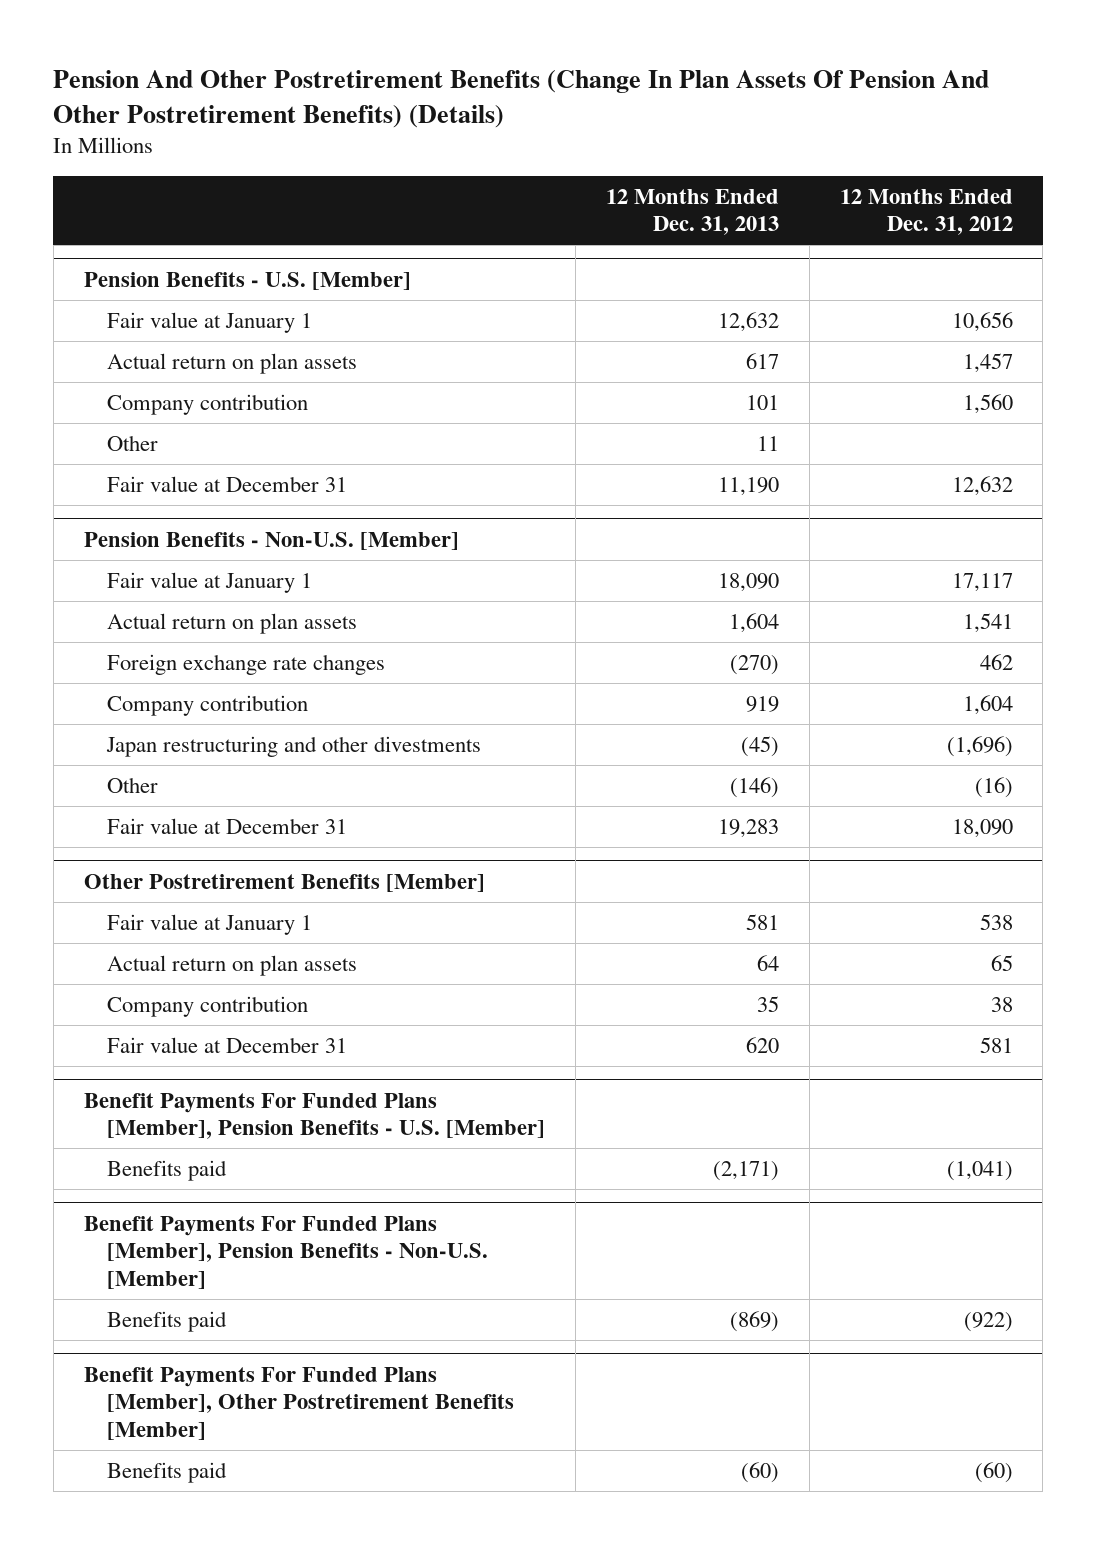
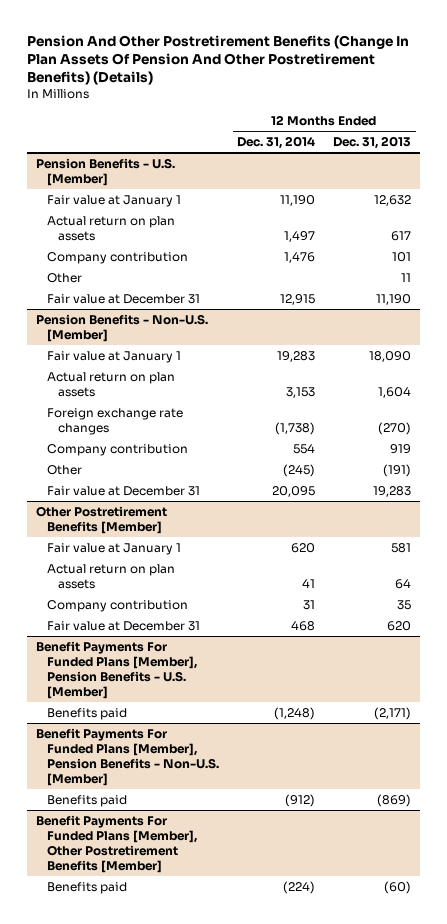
[839,188,1013,236] 12 Months Ended Dec. 31, 2012 -> none
none -> [237,135,316,149] Dec. 31, 2014
[106,735,482,757] Japan restructuring and other divestments -> none
[730,776,780,798] (146) -> [383,463,412,477] (191)

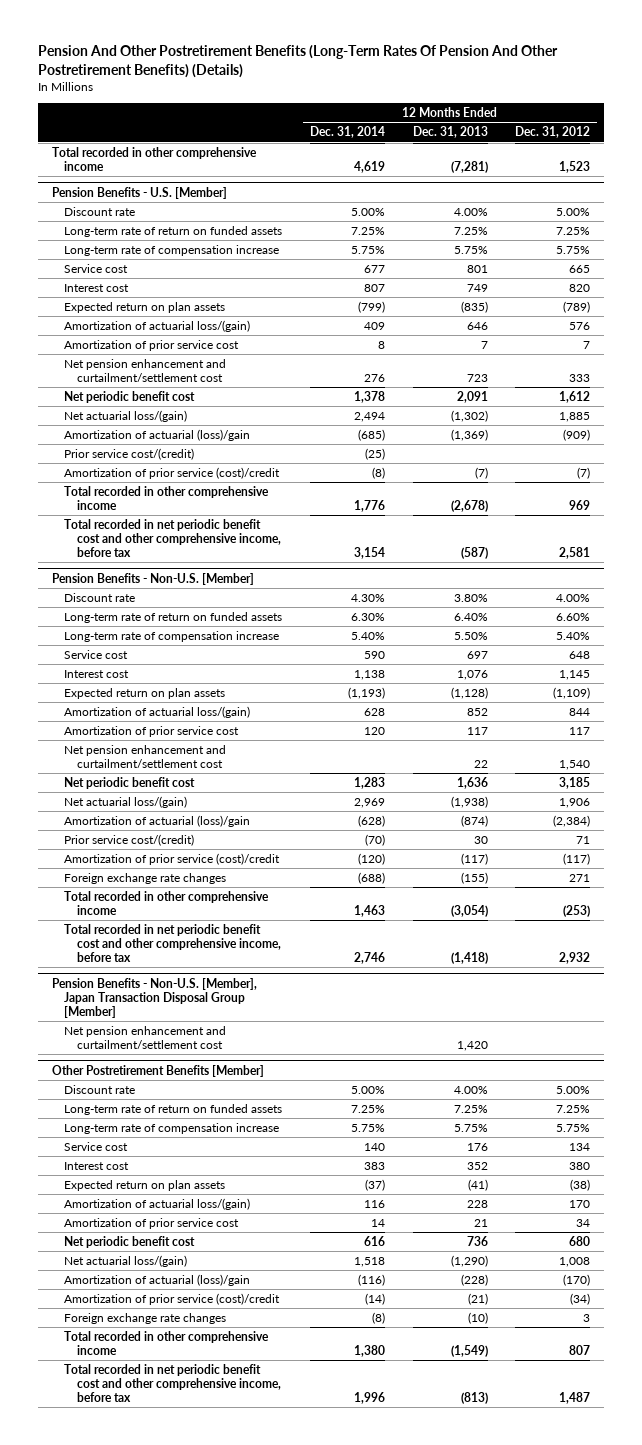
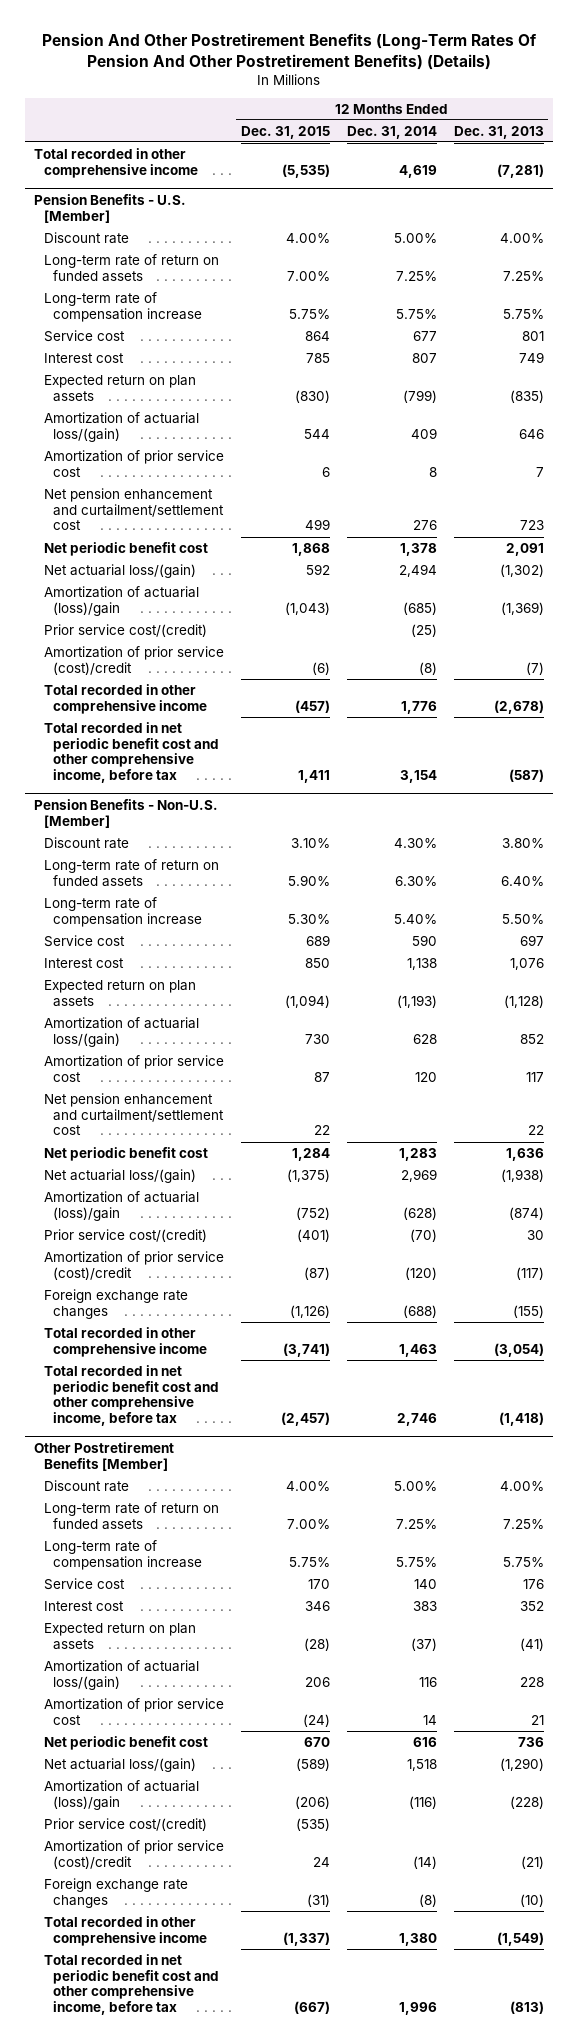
[515,126,591,139] Dec. 31, 2012 -> none
none -> [240,125,330,139] Dec. 31, 2015
[51,977,257,1018] Pension Benefits - Non-U.S. [Member], Japan Transaction Disposal Group [Member] -> none
[64,1025,227,1049] Net pension enhancement and curtailment/settlement cost -> none
none -> [43,1817,207,1831] Prior service cost/(credit)

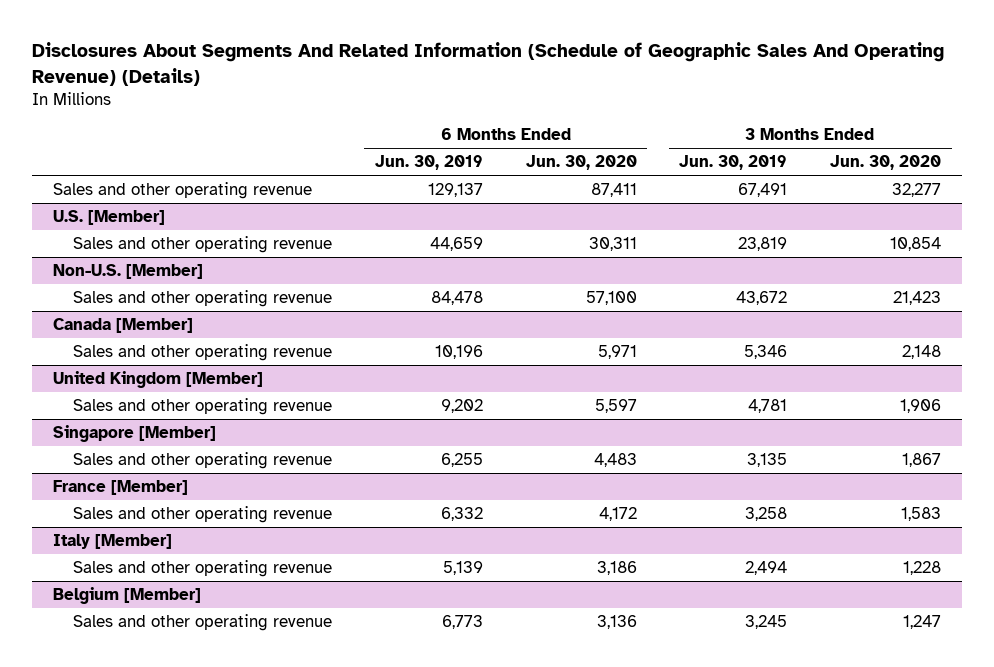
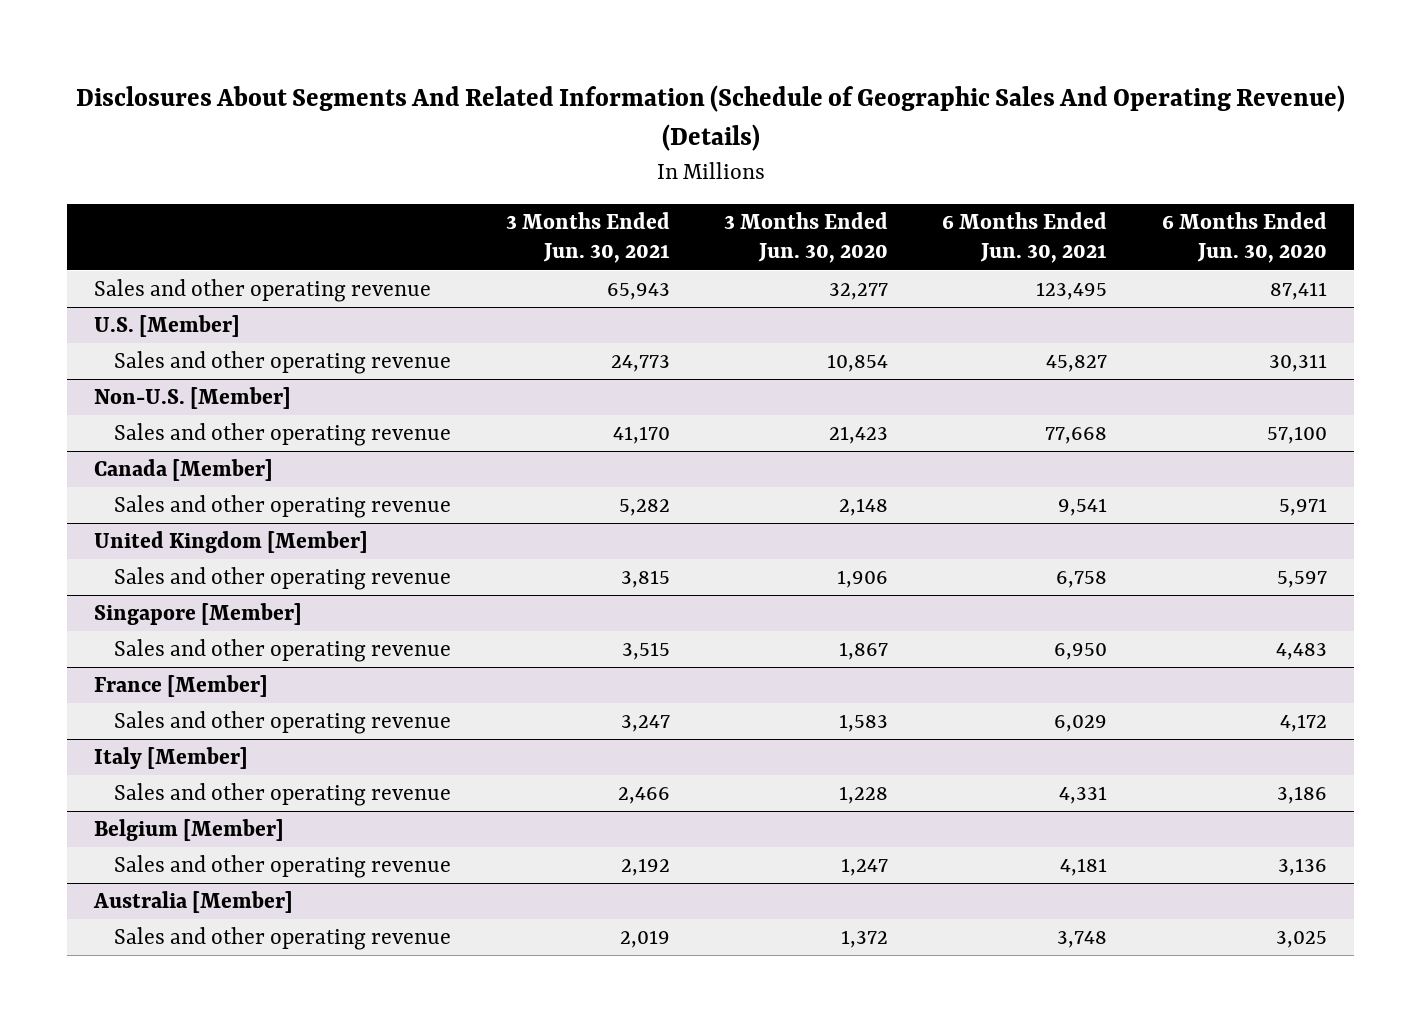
[374,155,483,171] Jun. 30, 2019 -> none
[679,155,788,171] Jun. 30, 2019 -> none
none -> [505,212,670,264] 3 Months Ended Jun. 30, 2021
none -> [942,212,1108,264] 6 Months Ended Jun. 30, 2021
none -> [93,891,294,914] Australia [Member]
none -> [114,927,452,951] Sales and other operating revenue

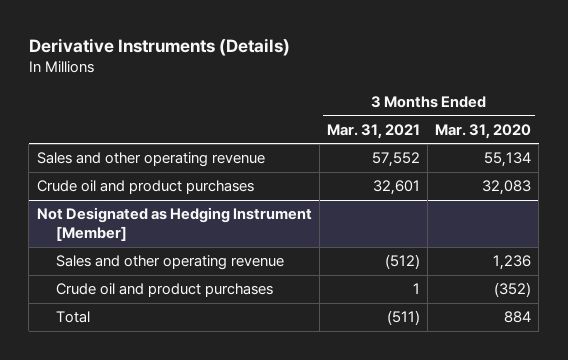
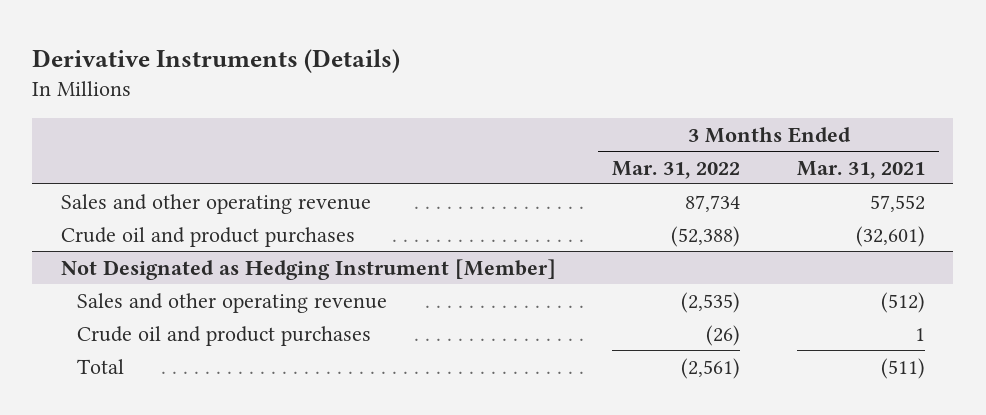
[435,123,532,139] Mar. 31, 2020 -> none
none -> [612,160,741,179] Mar. 31, 2022
[372,180,420,196] 32,601 -> [855,225,925,247] (32,601)

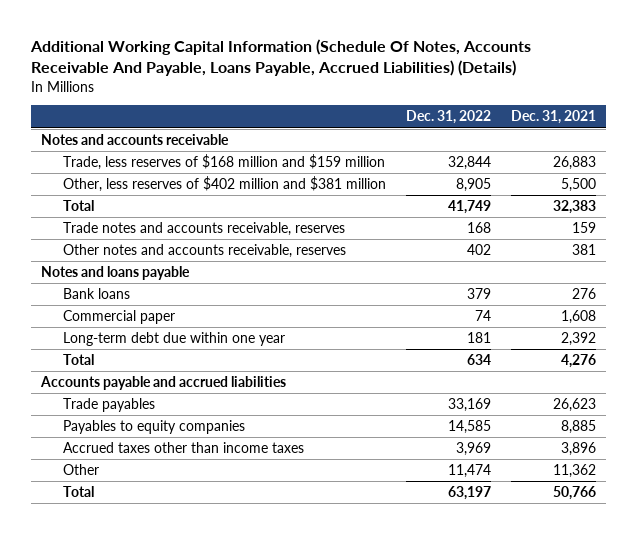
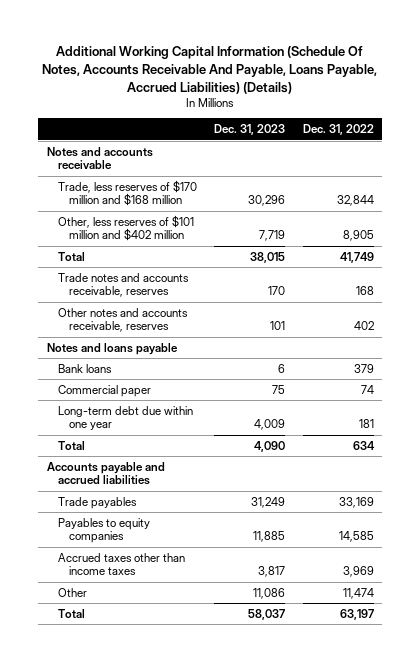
[510,110,596,125] Dec. 31, 2021 -> none
none -> [214,124,286,136] Dec. 31, 2023
[62,154,385,171] Trade, less reserves of $168 million and $159 million -> [58,179,198,207] Trade, less reserves of $170 million and $168 million
[62,176,386,193] Other, less reserves of $402 million and $381 million -> [58,214,195,242] Other, less reserves of $101 million and $402 million

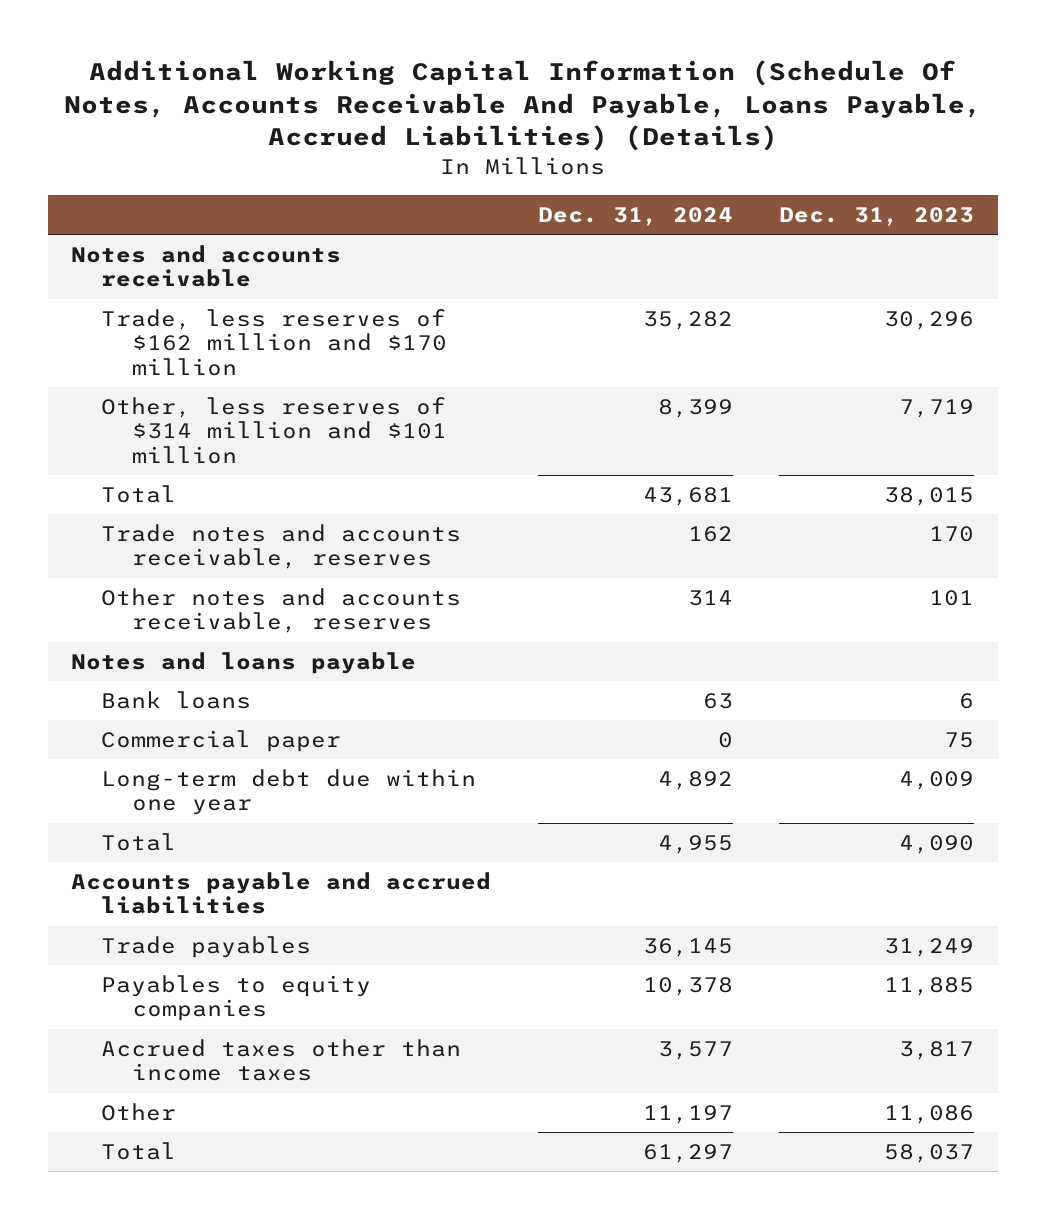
[302,124,374,136] Dec. 31, 2022 -> none
none -> [537,206,733,226] Dec. 31, 2024
[58,179,198,207] Trade, less reserves of $170 million and $168 million -> [101,308,447,376] Trade, less reserves of $162 million and $170 million
[58,214,195,242] Other, less reserves of $101 million and $402 million -> [101,396,447,464] Other, less reserves of $314 million and $101 million

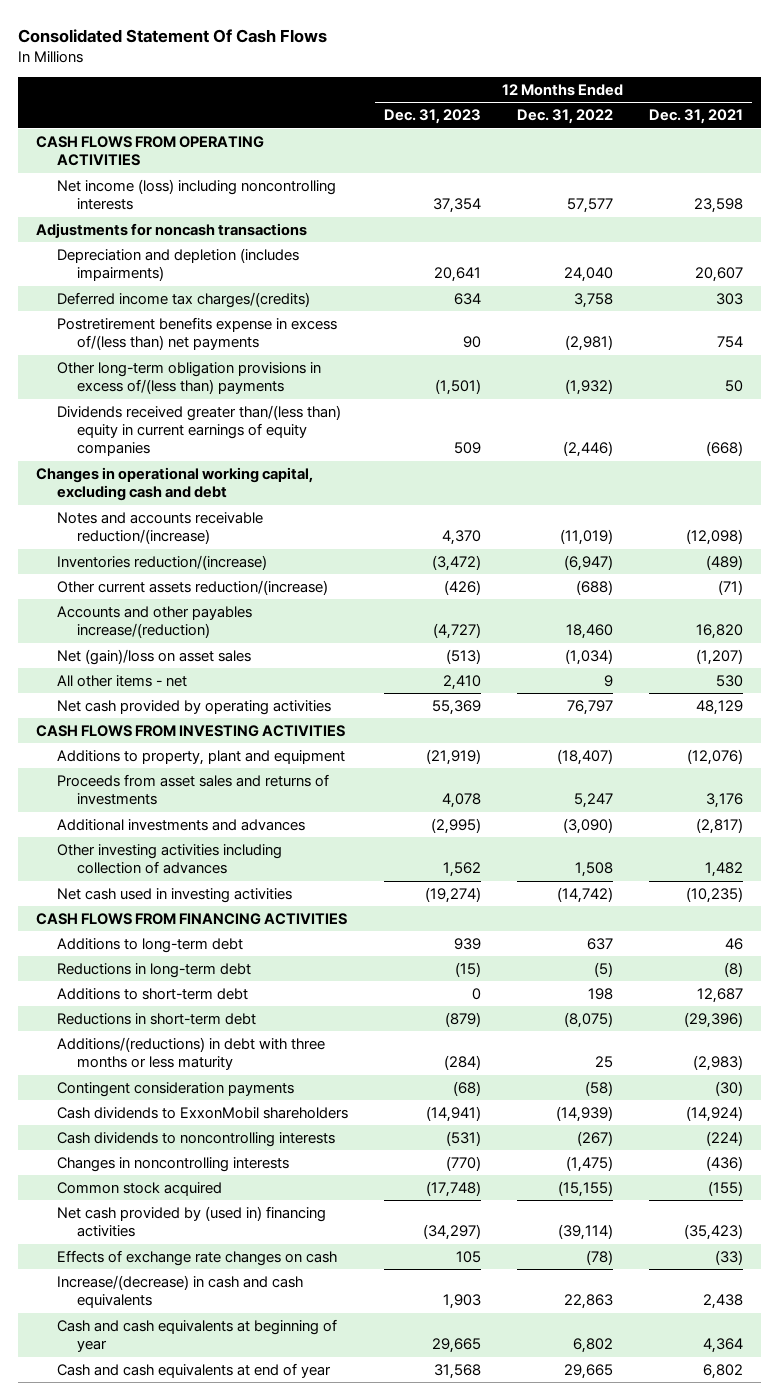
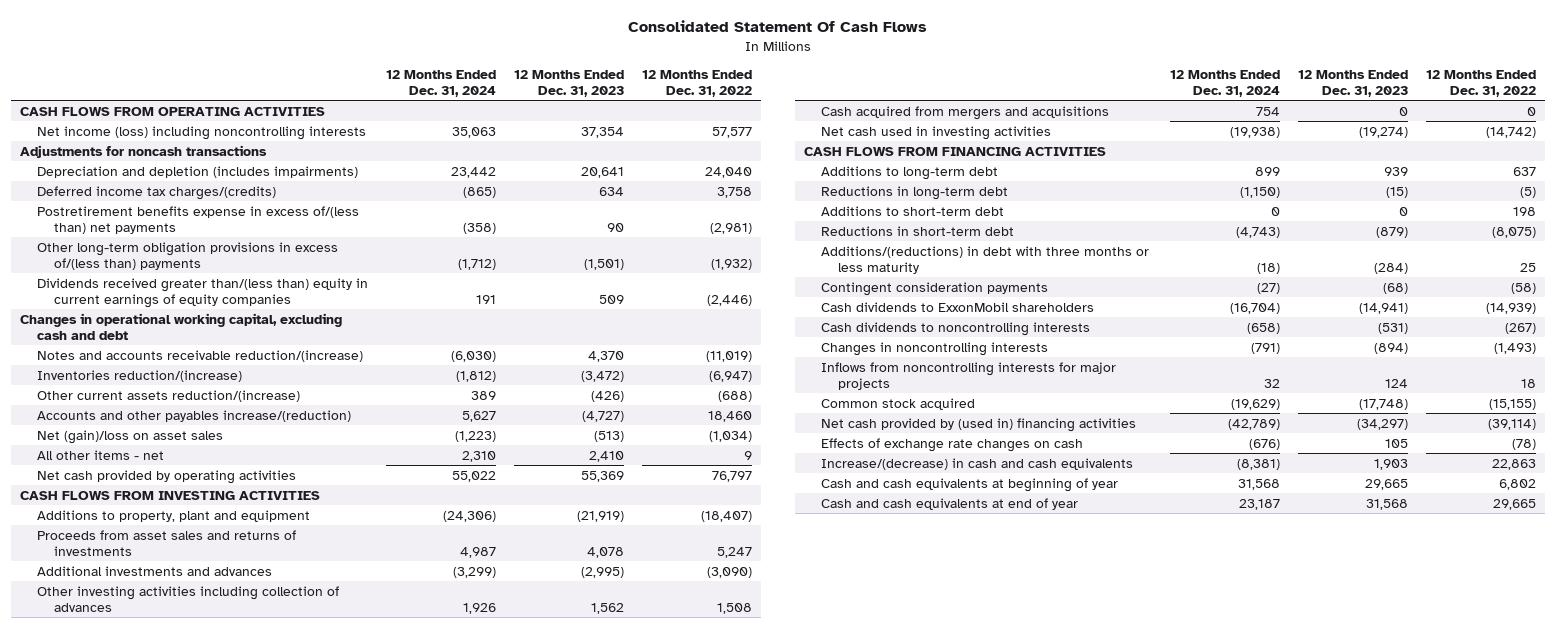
[648,109,743,125] Dec. 31, 2021 -> none
none -> [386,70,497,98] 12 Months Ended Dec. 31, 2024
none -> [820,105,1109,120] Cash acquired from mergers and acquisitions
[445,1156,481,1172] (770) -> [1373,342,1408,354] (894)
[565,1156,613,1173] (1,475) -> [1493,342,1536,354] (1,493)
none -> [820,361,1116,390] Inflows from noncontrolling interests for major projects

